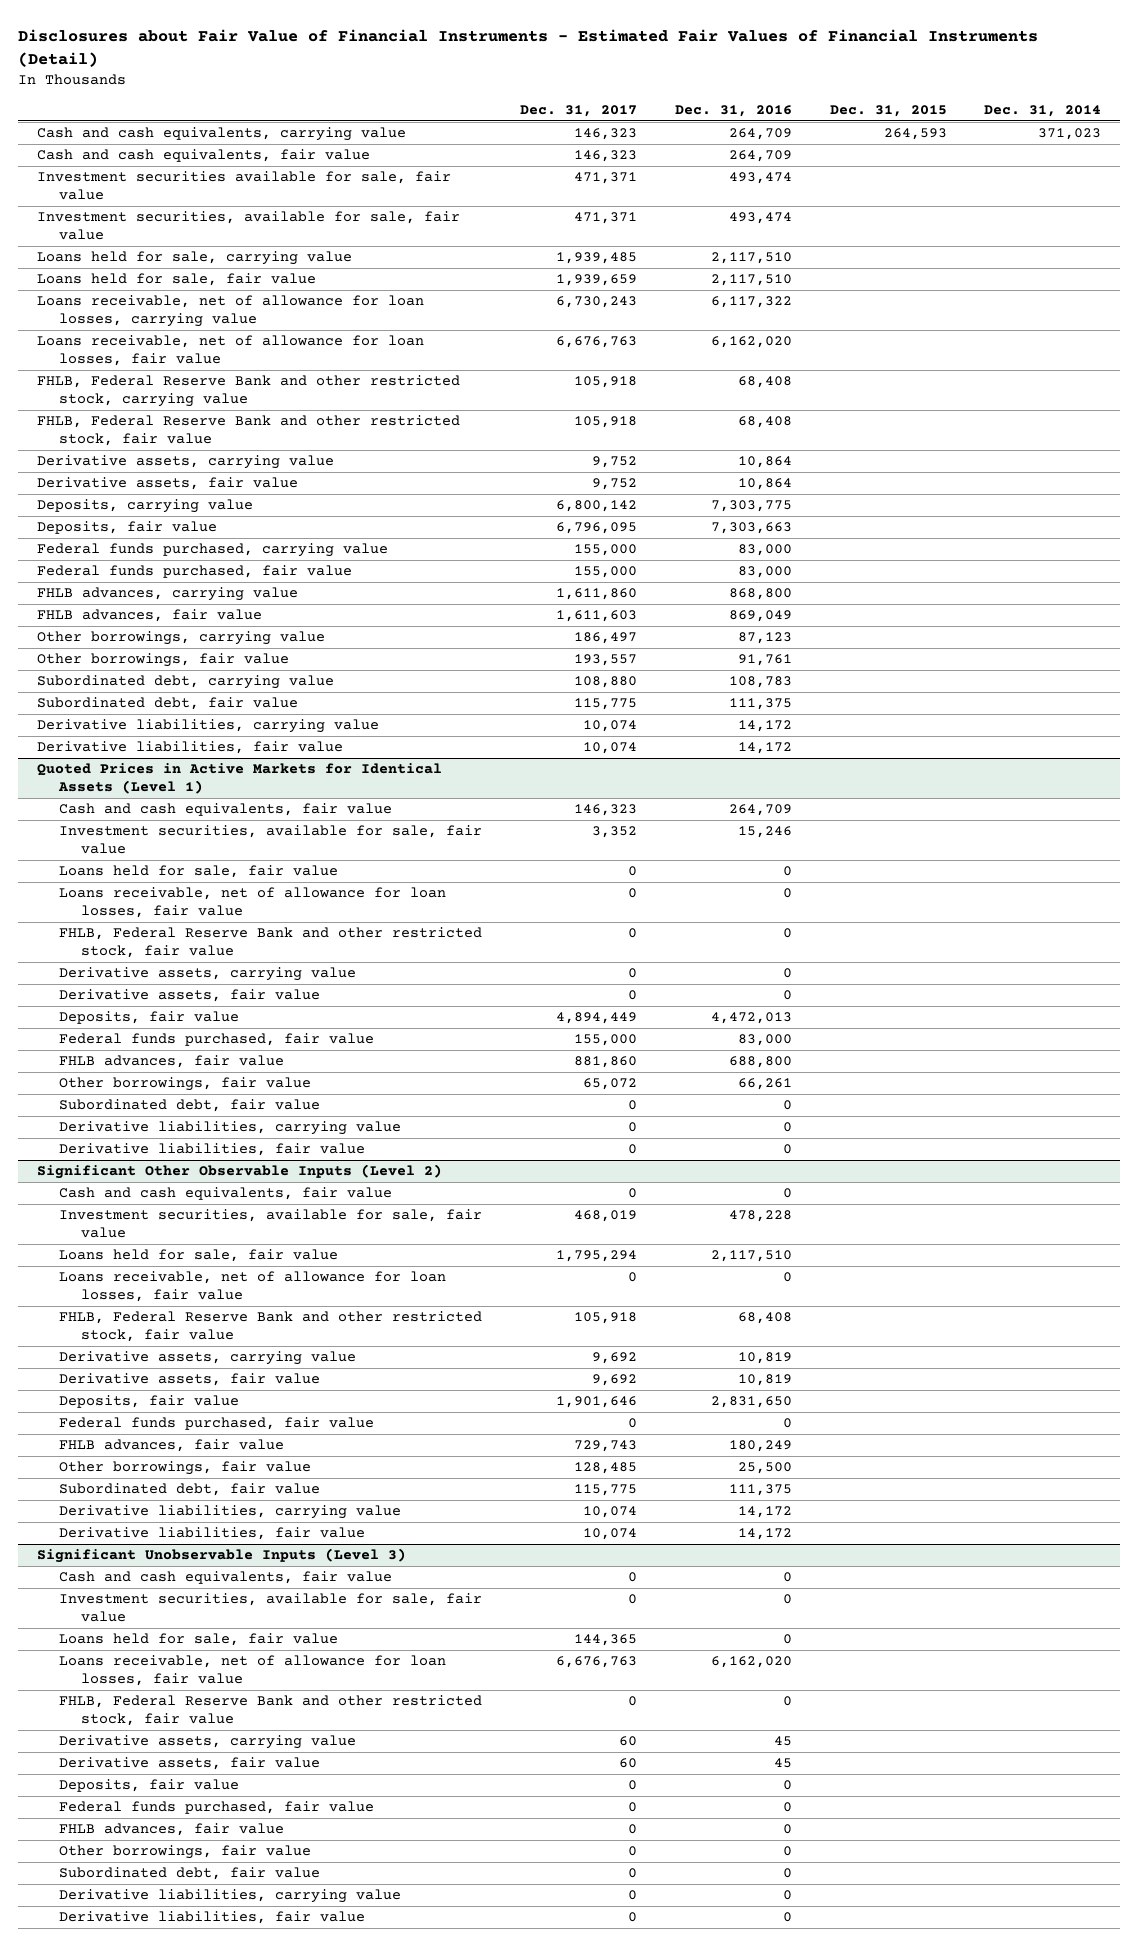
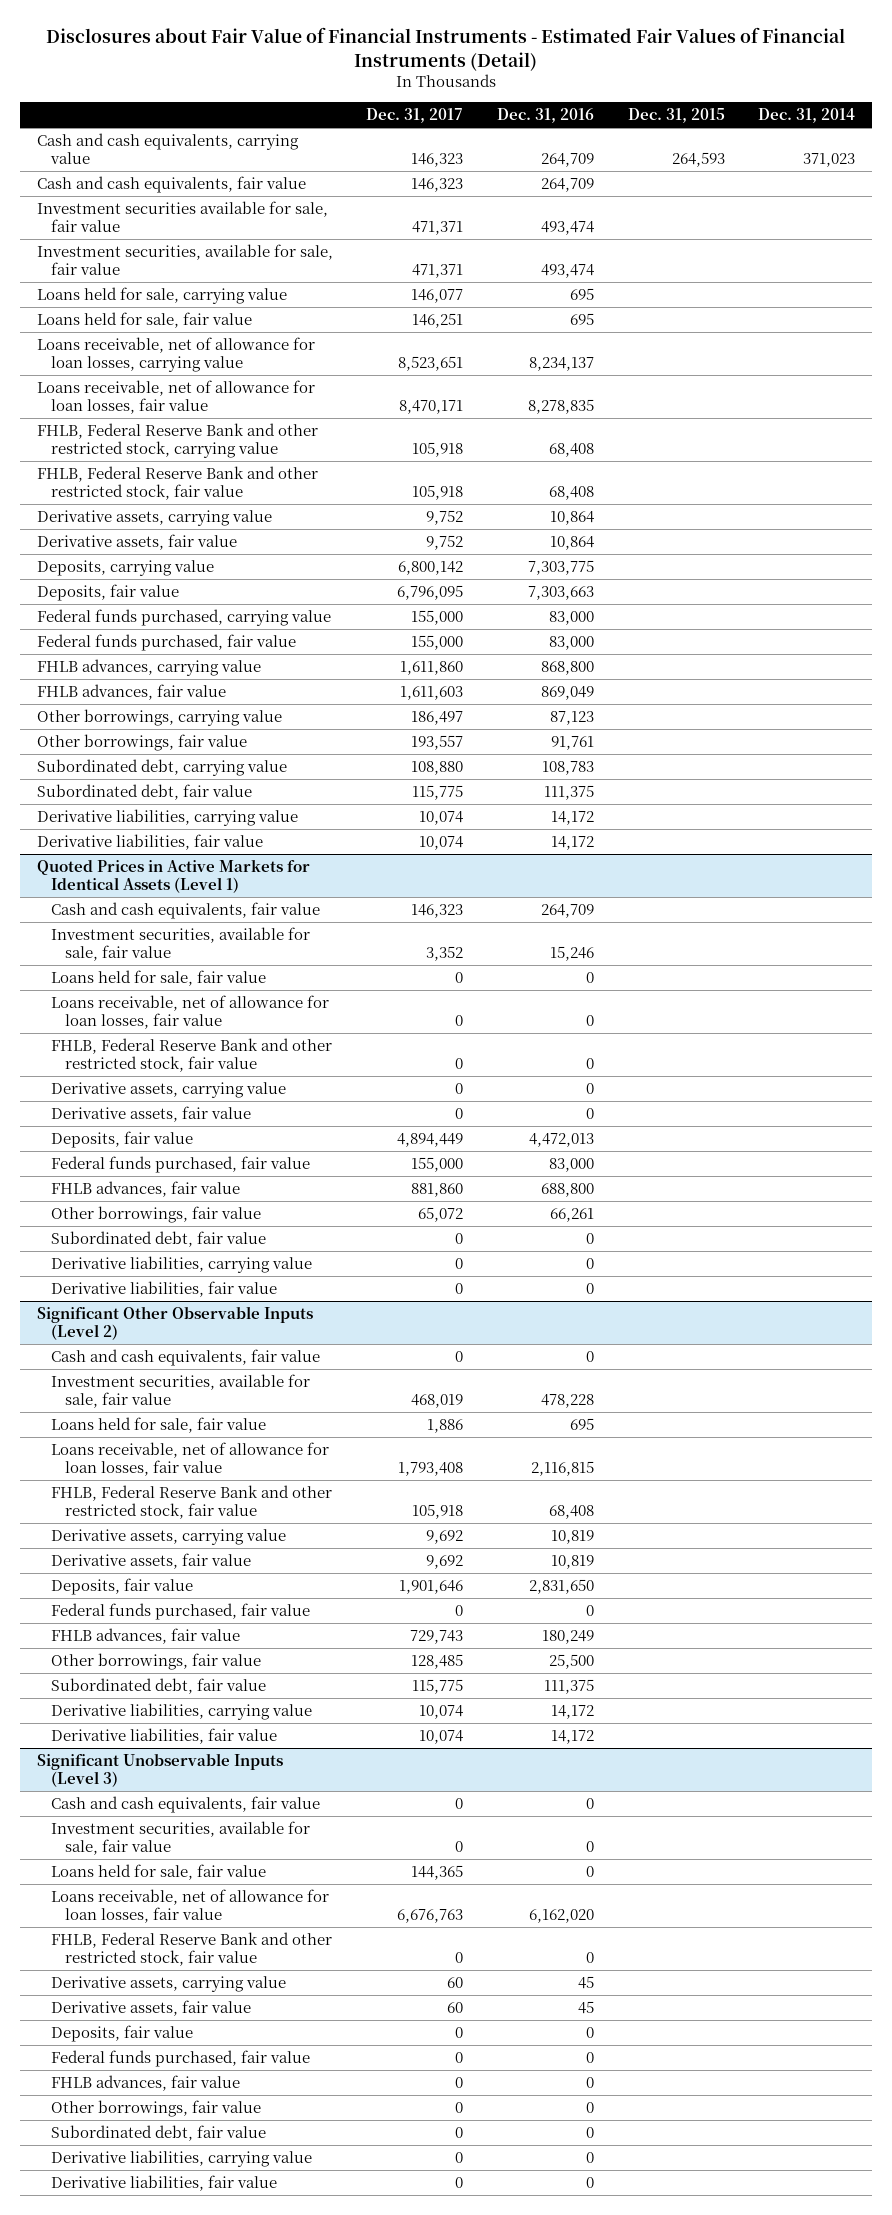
[555,252,637,265] 1,939,485 -> [411,289,464,304] 146,077
[710,252,792,265] 2,117,510 -> [569,288,594,301] 695
[555,274,637,287] 1,939,659 -> [412,313,464,329] 146,251
[710,274,792,287] 2,117,510 -> [569,313,594,326] 695
[555,296,637,309] 6,730,243 -> [398,356,464,372] 8,523,651
[710,296,792,309] 6,117,322 -> [528,357,594,372] 8,234,137
[555,336,637,349] 6,676,763 -> [399,400,464,415] 8,470,171
[710,336,792,349] 6,162,020 -> [527,399,594,415] 8,278,835
[555,1250,637,1263] 1,795,294 -> [427,1419,464,1434] 1,886
[710,1250,792,1263] 2,117,510 -> [569,1418,594,1431] 695
[627,1272,637,1283] 0 -> [398,1462,464,1477] 1,793,408
[782,1272,792,1283] 0 -> [530,1461,594,1477] 2,116,815

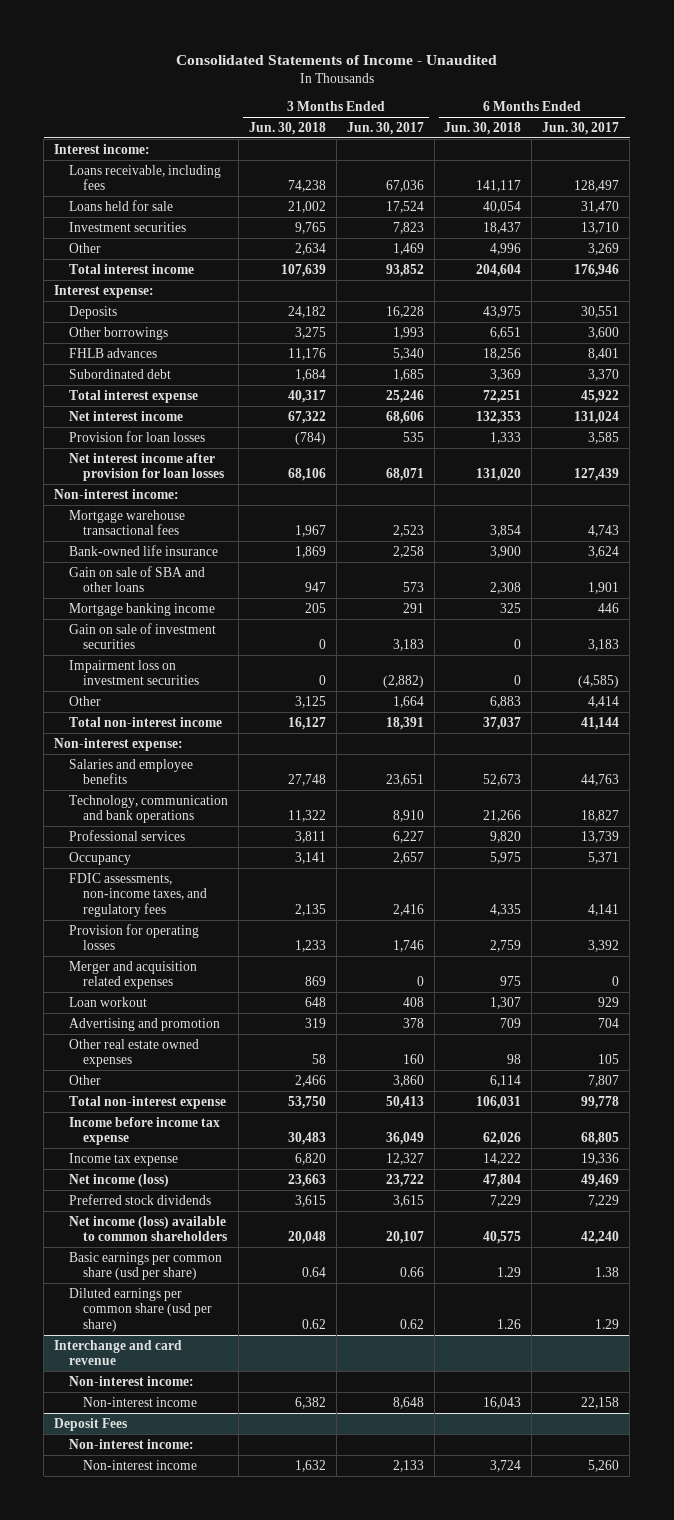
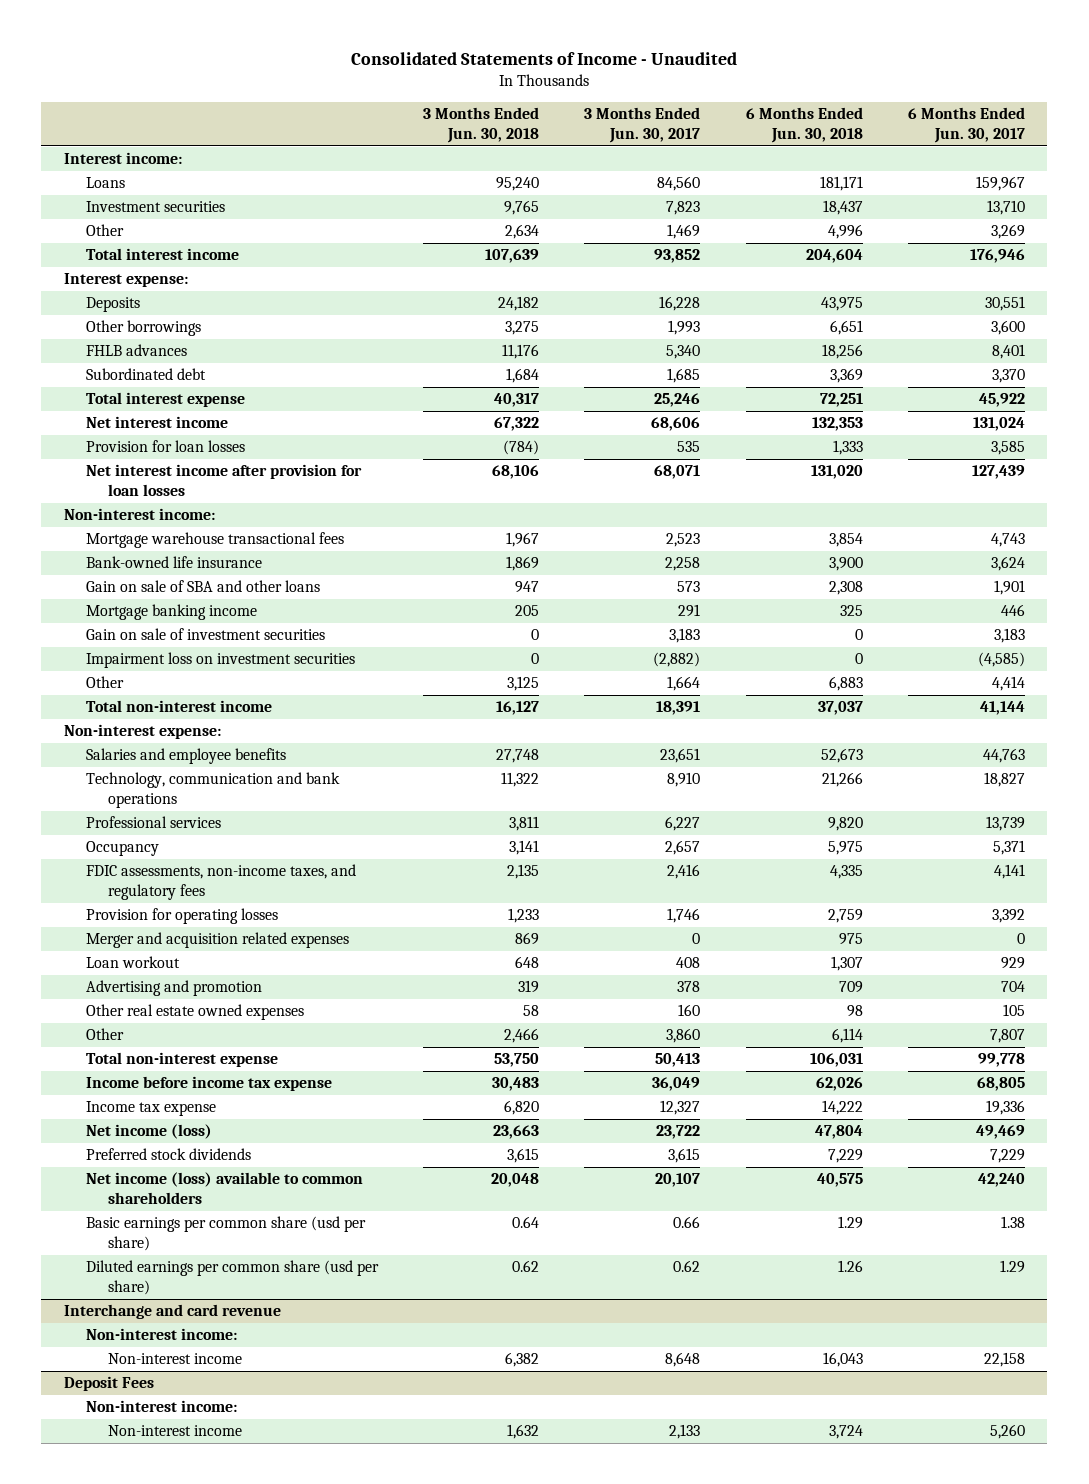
[68,199,173,211] Loans held for sale -> none
[68,164,221,191] Loans receivable, including fees -> [86,177,126,189] Loans
[287,180,326,193] 74,238 -> [496,177,540,192] 95,240
[385,180,424,193] 67,036 -> [657,176,701,192] 84,560
[476,180,522,193] 141,117 -> [819,176,863,192] 181,171
[574,180,620,193] 128,497 -> [975,176,1025,192] 159,967

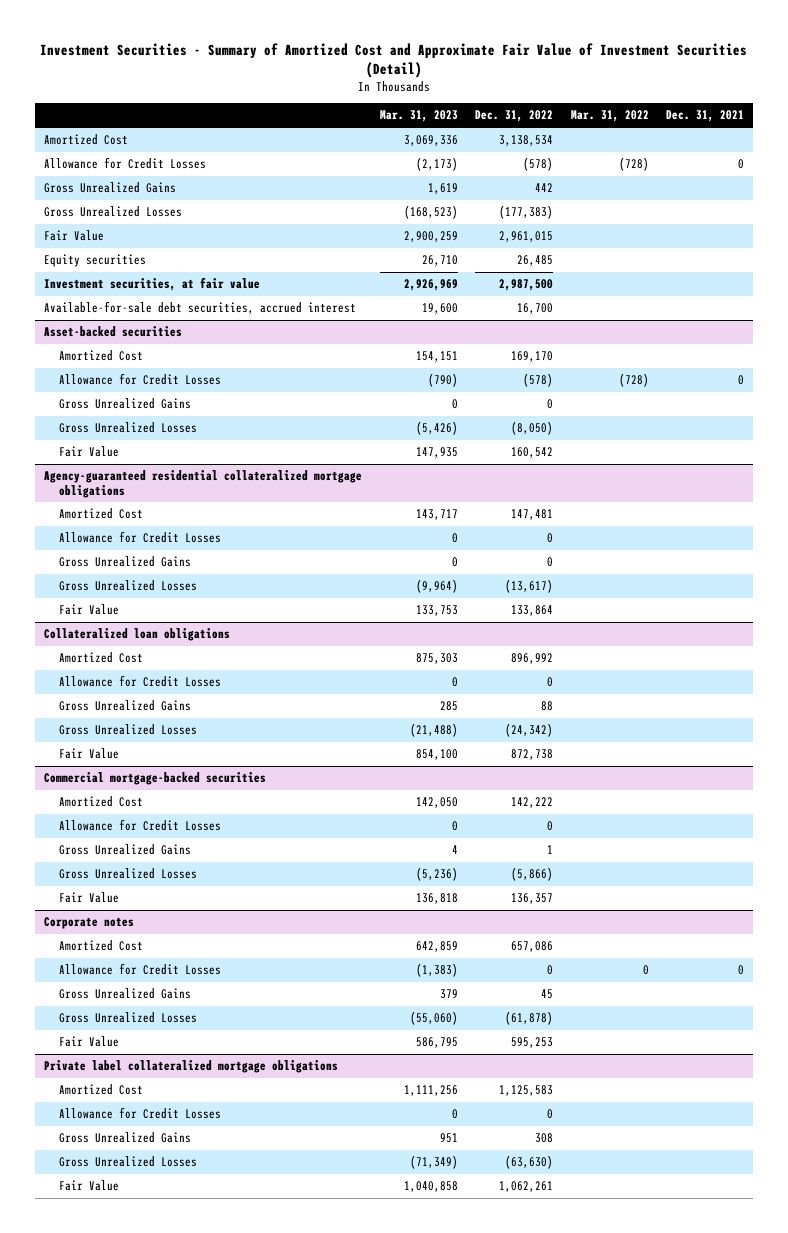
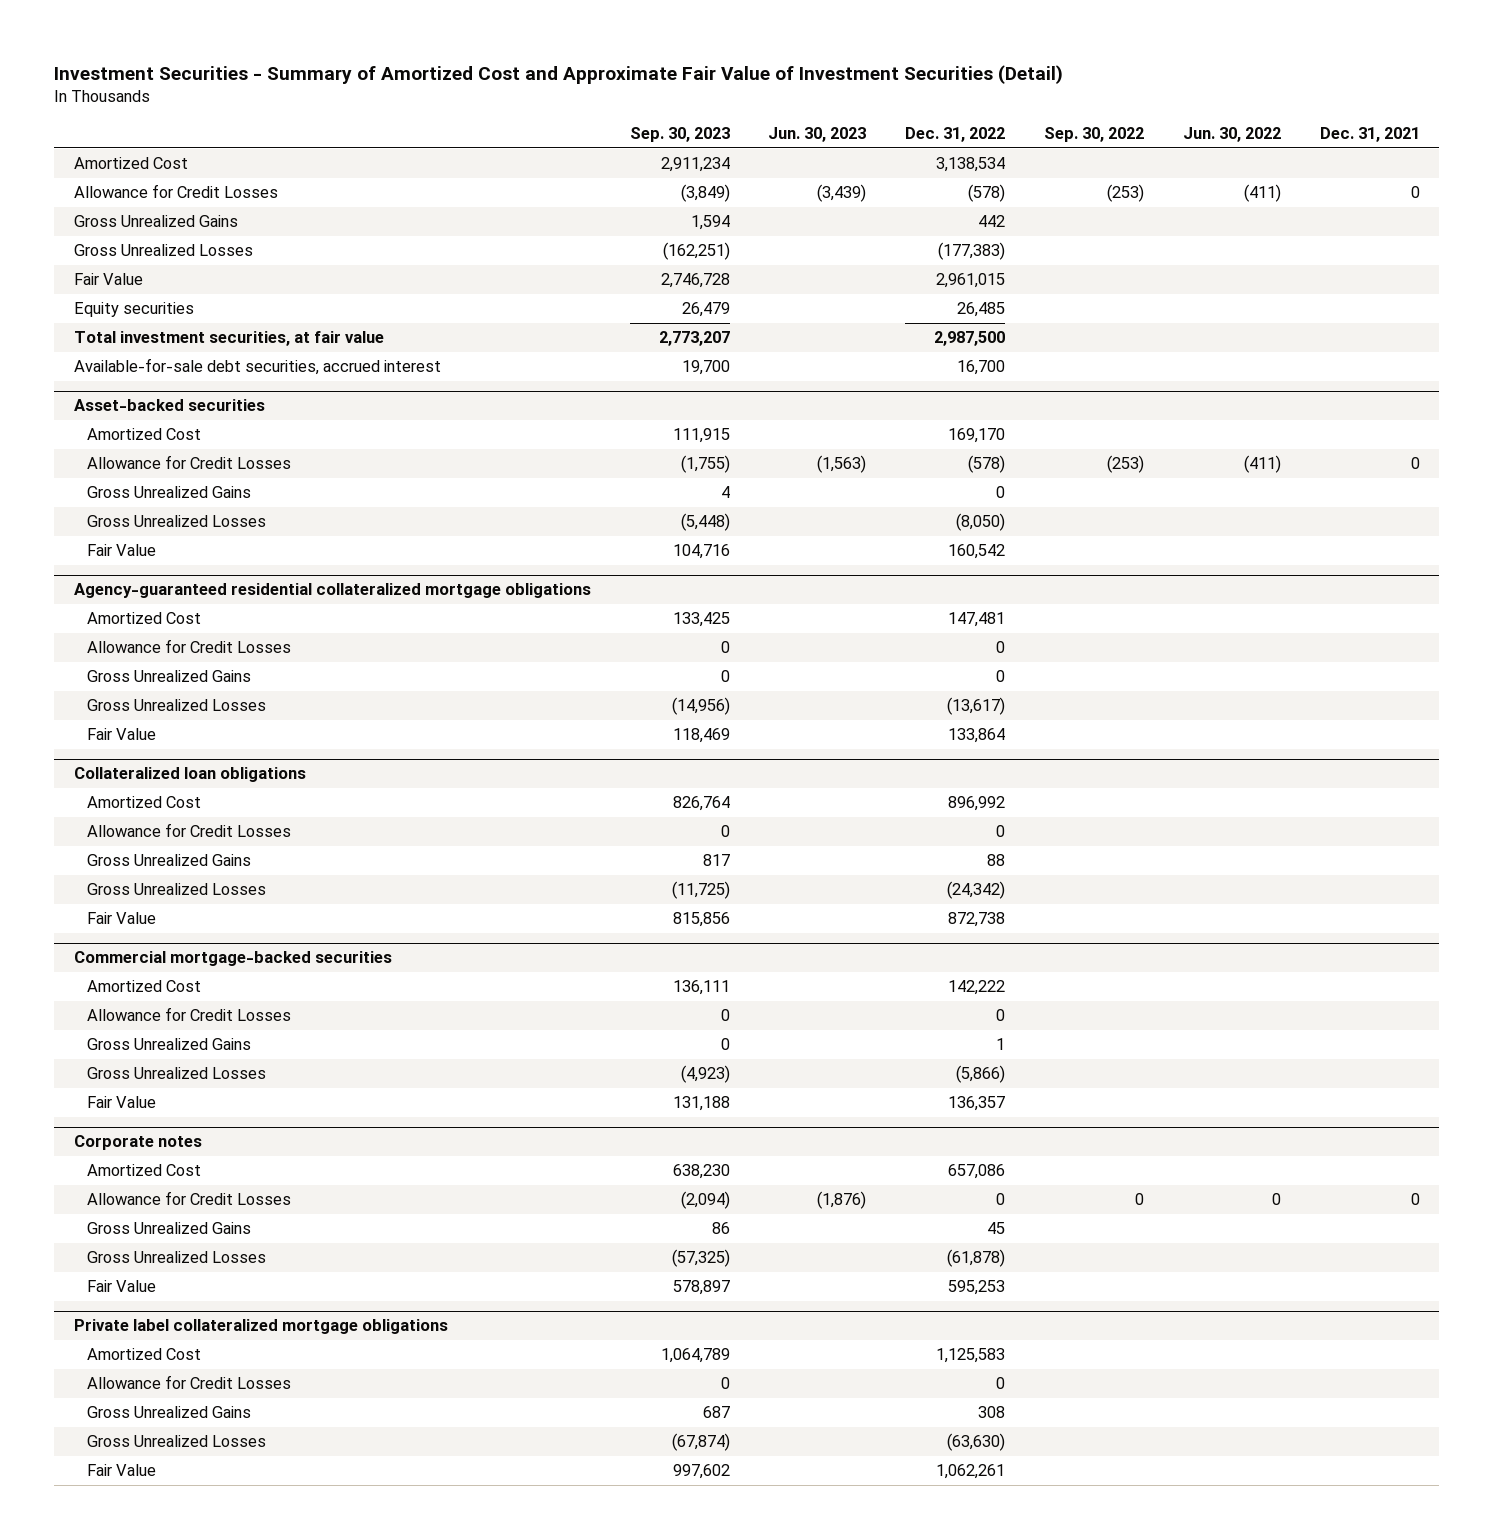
[379,110,458,123] Mar. 31, 2023 -> none
[570,110,649,123] Mar. 31, 2022 -> none
none -> [629,126,730,142] Sep. 30, 2023
none -> [768,126,867,142] Jun. 30, 2023
none -> [1044,126,1145,142] Sep. 30, 2022
none -> [1182,126,1281,142] Jun. 30, 2022
[44,277,261,292] Investment securities, at fair value -> [73,331,384,347] Total investment securities, at fair value

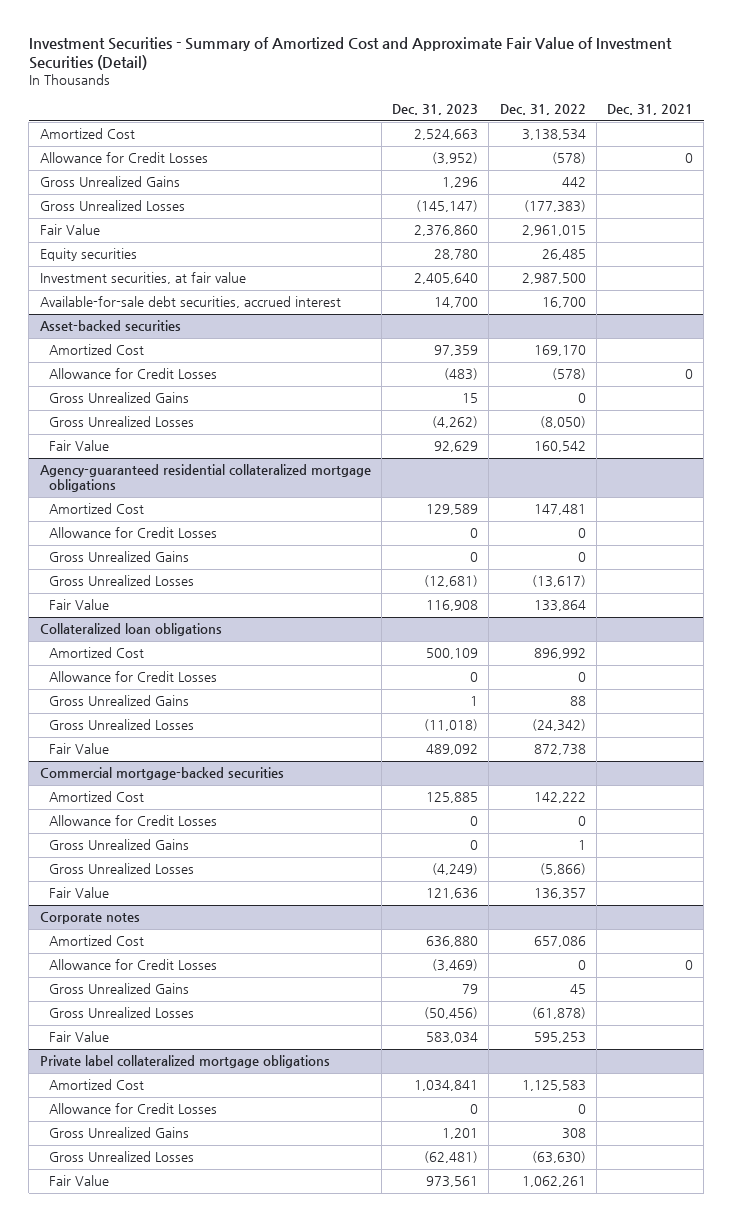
[629,126,730,142] Sep. 30, 2023 -> none
[768,126,867,142] Jun. 30, 2023 -> none
[1044,126,1145,142] Sep. 30, 2022 -> none
[1182,126,1281,142] Jun. 30, 2022 -> none
none -> [392,103,479,115] Dec. 31, 2023
[73,331,384,347] Total investment securities, at fair value -> [39,272,246,285] Investment securities, at fair value

